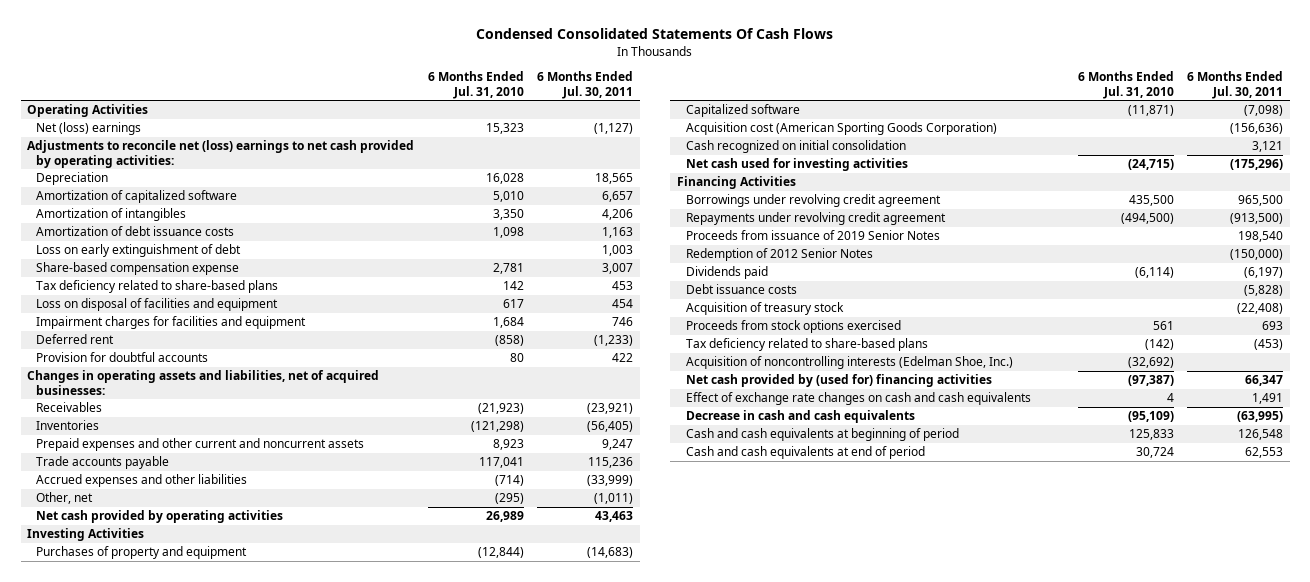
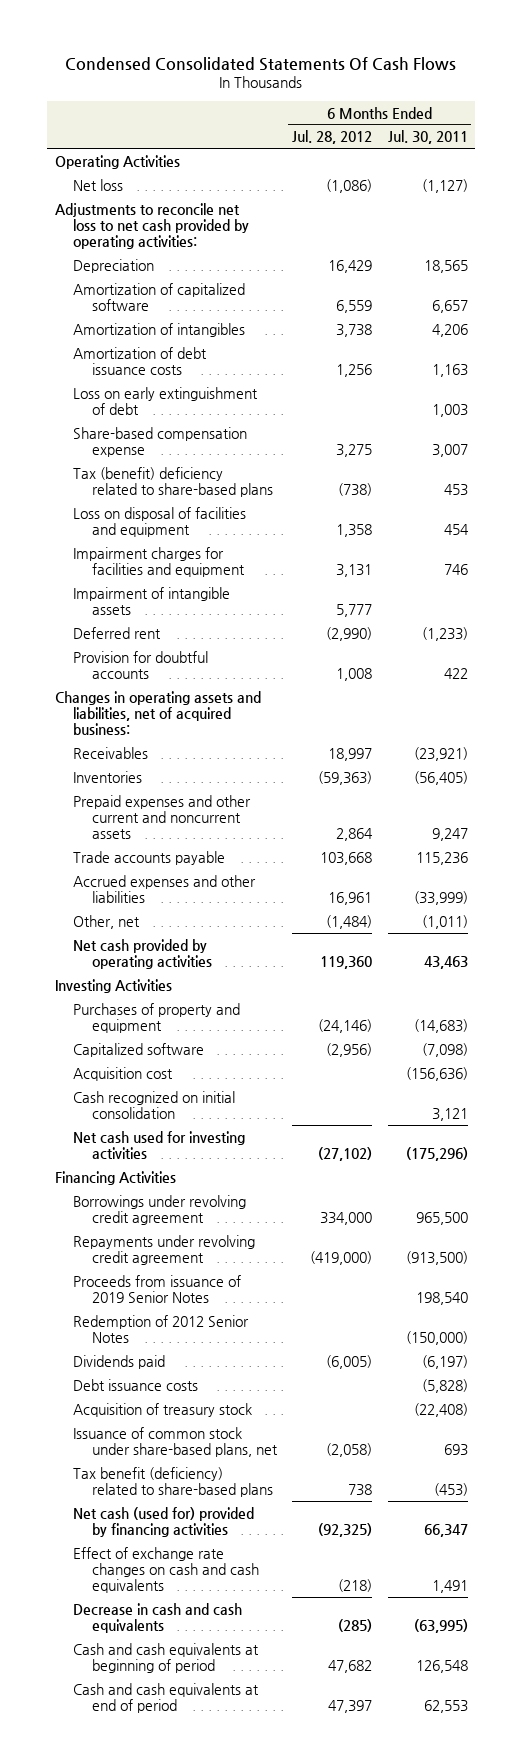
[427,71,524,99] 6 Months Ended Jul. 31, 2010 -> none
none -> [292,130,373,145] Jul. 28, 2012
[35,122,141,136] Net (loss) earnings -> [73,178,124,191] Net loss
[27,140,415,168] Adjustments to reconcile net (loss) earnings to net cash provided by operating activities: -> [54,202,250,250] Adjustments to reconcile net loss to net cash provided by operating activities:
[35,280,278,294] Tax deficiency related to share-based plans -> [73,466,273,497] Tax (benefit) deficiency related to share-based plans
none -> [73,586,231,615] Impairment of intangible assets
[27,370,380,395] Changes in operating assets and liabilities, net of acquired businesses: -> [54,690,261,736] Changes in operating assets and liabilities, net of acquired business:
[685,122,997,136] Acquisition cost (American Sporting Goods Corporation) -> [73,1066,174,1081] Acquisition cost
[685,356,1013,370] Acquisition of noncontrolling interests (Edelman Shoe, Inc.) -> none
[685,320,901,334] Proceeds from stock options exercised -> [73,1426,278,1457] Issuance of common stock under share-based plans, net
[685,338,928,352] Tax deficiency related to share-based plans -> [73,1466,273,1497] Tax benefit (deficiency) related to share-based plans
[685,374,992,388] Net cash provided by (used for) financing activities -> [73,1506,255,1537] Net cash (used for) provided by financing activities

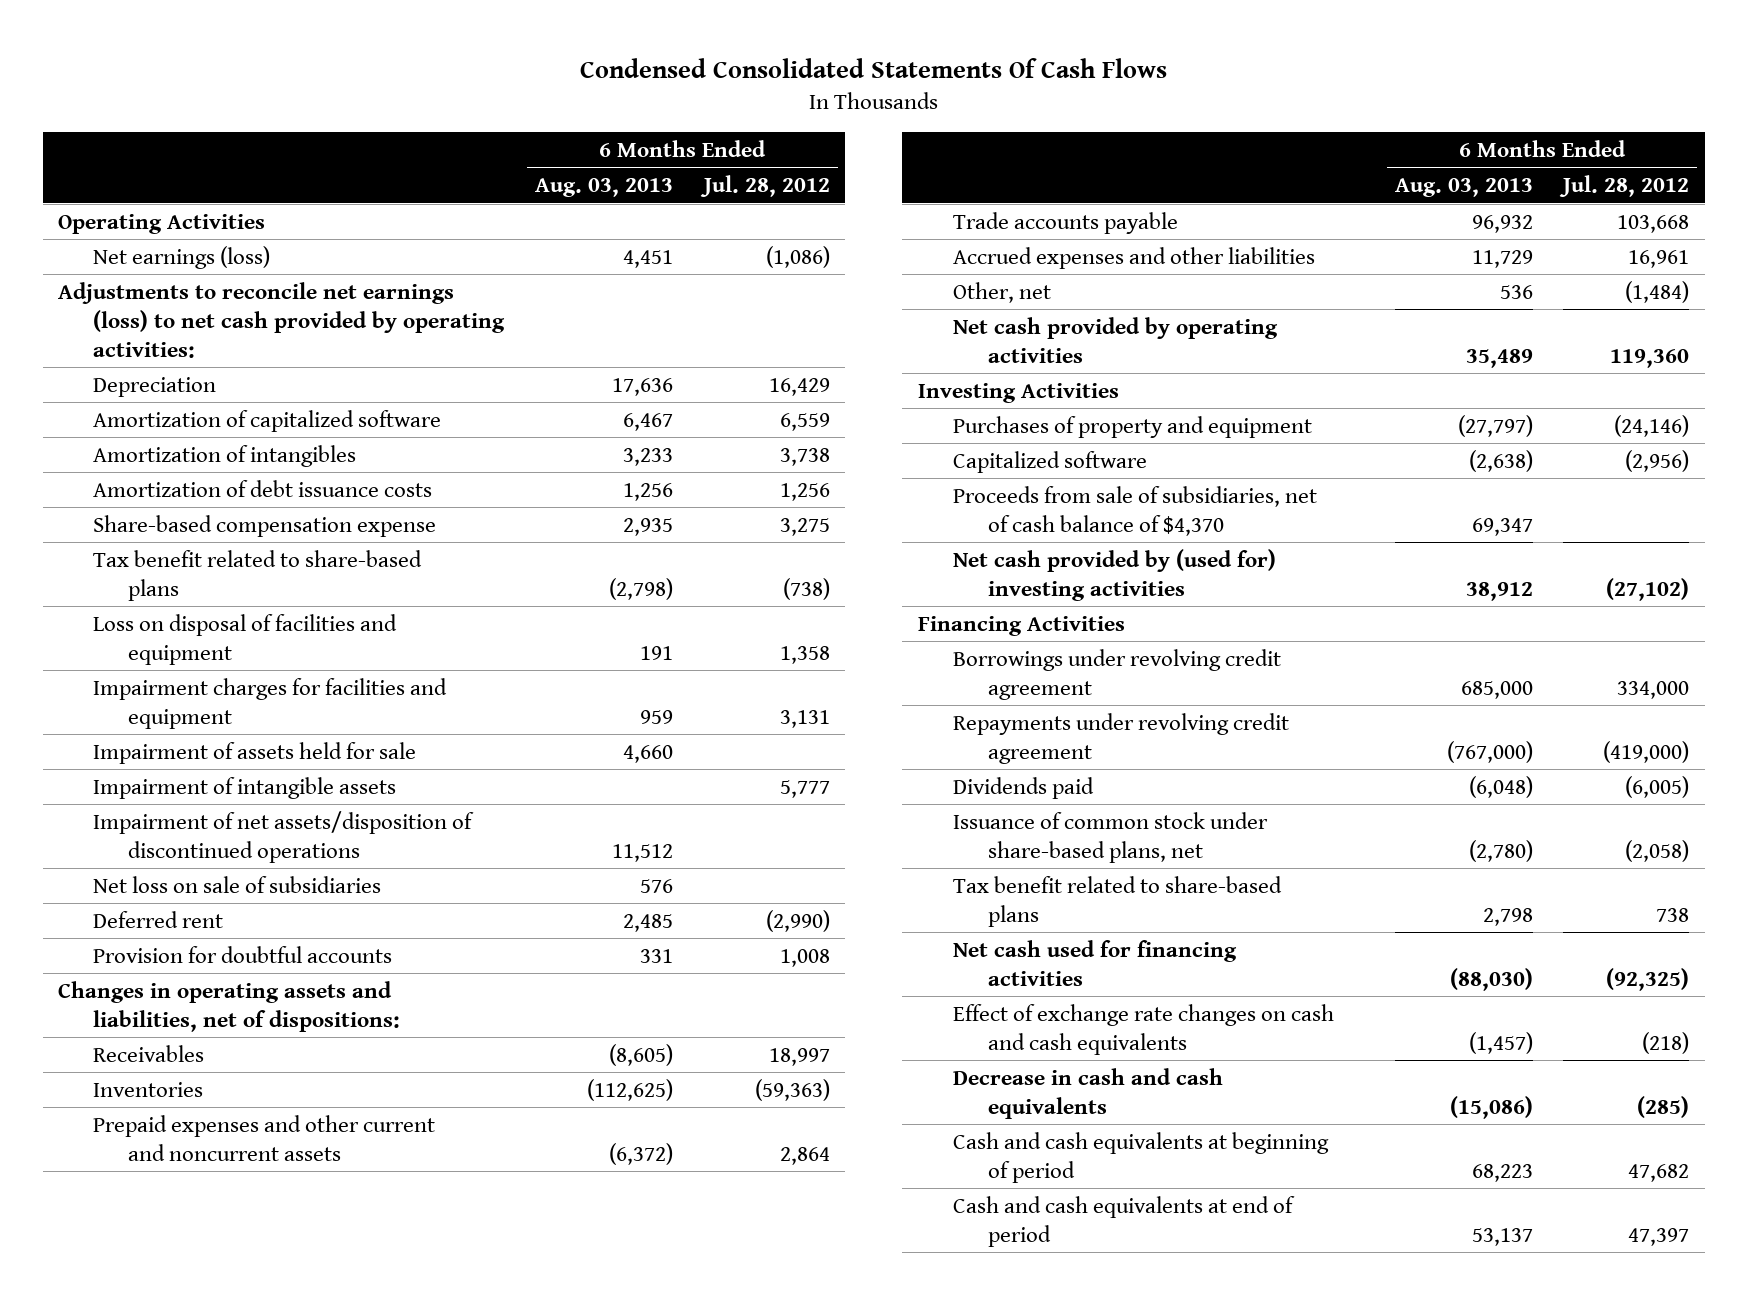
[387,130,468,145] Jul. 30, 2011 -> none
none -> [535,177,674,197] Aug. 03, 2013
[73,178,124,191] Net loss -> [93,245,271,269] Net earnings (loss)
[54,202,250,250] Adjustments to reconcile net loss to net cash provided by operating activities: -> [58,281,506,358] Adjustments to reconcile net earnings (loss) to net cash provided by operating activities:
[73,386,259,415] Loss on early extinguishment of debt -> none
[73,466,273,497] Tax (benefit) deficiency related to share-based plans -> [93,549,423,601] Tax benefit related to share-based plans
none -> [93,741,417,764] Impairment of assets held for sale
none -> [93,810,475,863] Impairment of net assets/disposition of discontinued operations
none -> [93,875,382,893] Net loss on sale of subsidiaries
[54,690,261,736] Changes in operating assets and liabilities, net of acquired business: -> [58,980,401,1032] Changes in operating assets and liabilities, net of dispositions:
[73,1066,174,1081] Acquisition cost -> none
[73,1090,236,1119] Cash recognized on initial consolidation -> none
none -> [952,485,1317,536] Proceeds from sale of subsidiaries, net of cash balance of $4,370
[73,1130,246,1159] Net cash used for investing activities -> [952,548,1276,601] Net cash provided by (used for) investing activities
[73,1274,242,1303] Proceeds from issuance of 2019 Senior Notes -> none
[73,1314,250,1343] Redemption of 2012 Senior Notes -> none
[73,1378,199,1391] Debt issuance costs -> none
[73,1402,253,1417] Acquisition of treasury stock -> none
[73,1466,273,1497] Tax benefit (deficiency) related to share-based plans -> [952,875,1282,927] Tax benefit related to share-based plans
[73,1506,255,1537] Net cash (used for) provided by financing activities -> [952,939,1237,986] Net cash used for financing activities

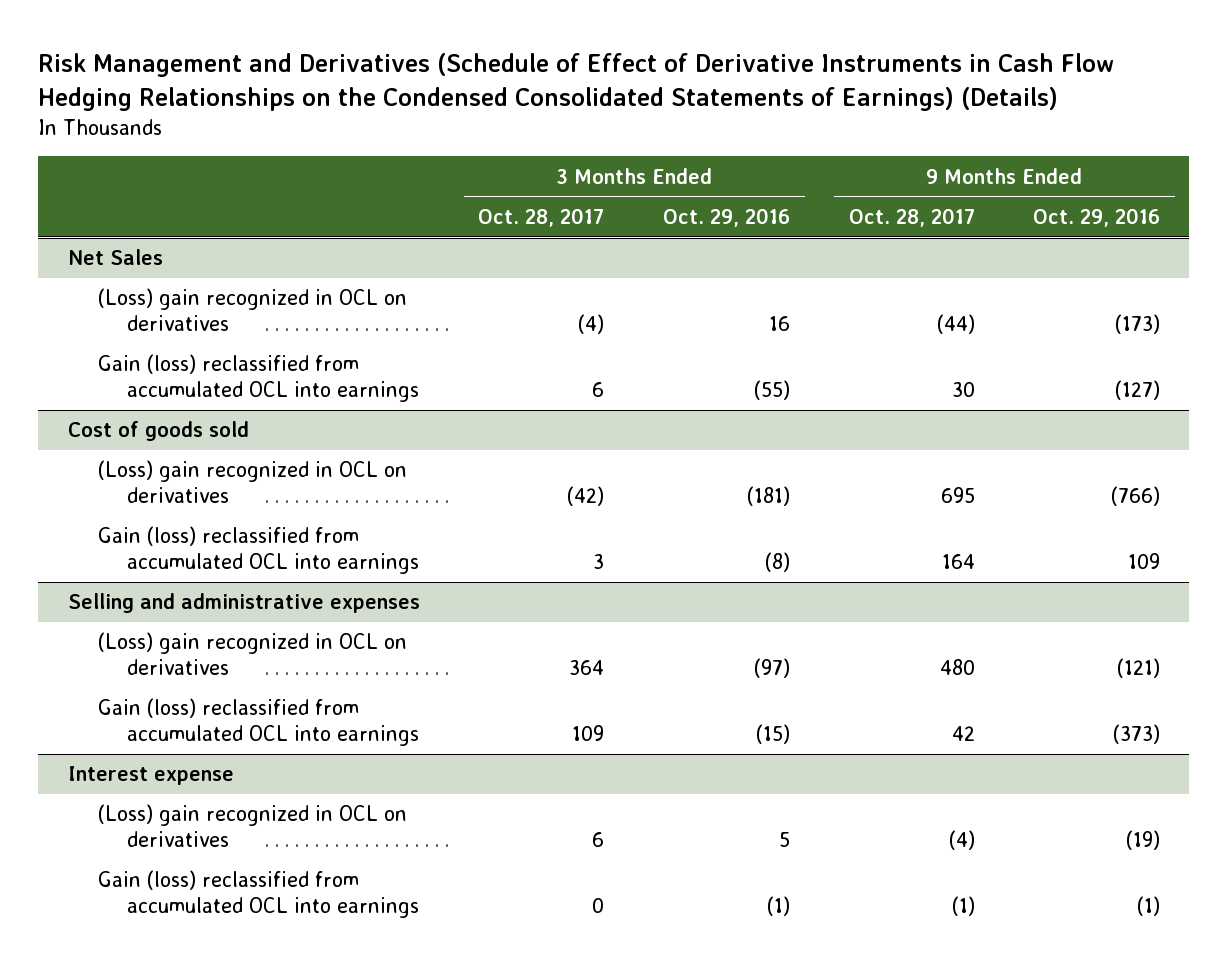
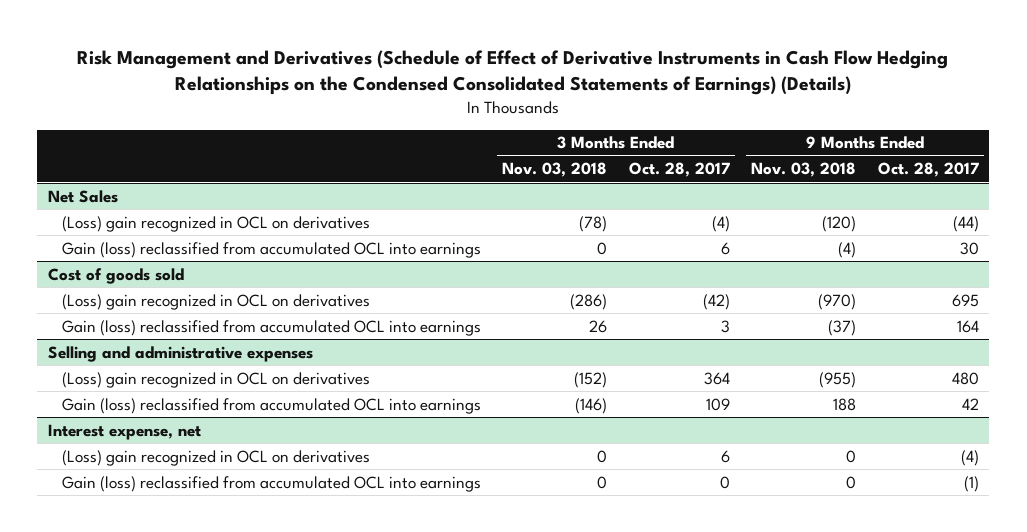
[662,208,790,228] Oct. 29, 2016 -> none
[1033,208,1161,228] Oct. 29, 2016 -> none
none -> [502,162,608,178] Nov. 03, 2018
none -> [751,162,857,178] Nov. 03, 2018
[67,766,234,786] Interest expense -> [48,423,202,440] Interest expense, net

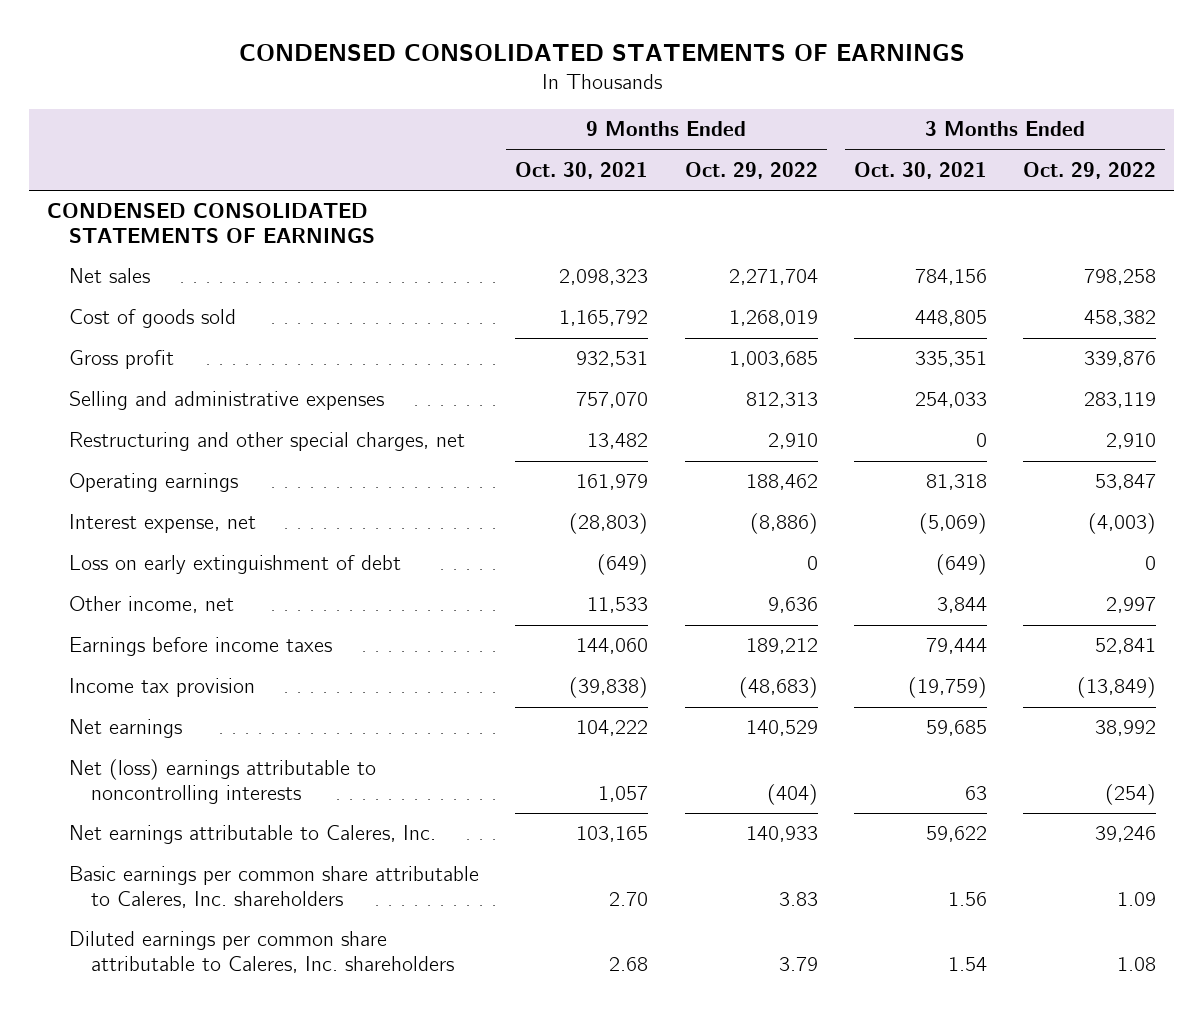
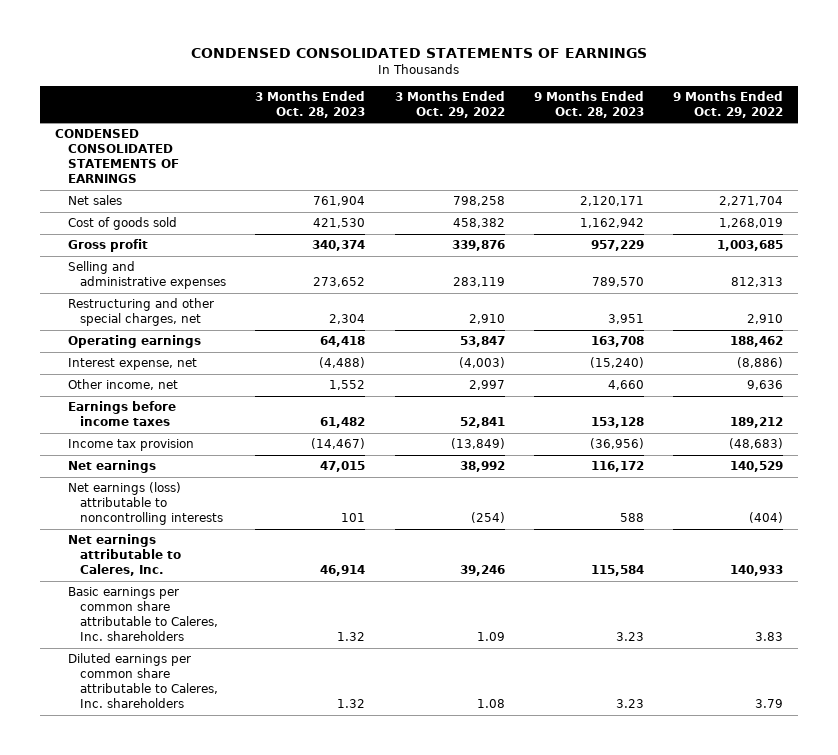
[515,161,649,179] Oct. 30, 2021 -> none
[853,161,987,179] Oct. 30, 2021 -> none
none -> [255,90,366,118] 3 Months Ended Oct. 28, 2023
none -> [533,90,644,118] 9 Months Ended Oct. 28, 2023
[69,555,402,575] Loss on early extinguishment of debt -> none
[69,759,377,805] Net (loss) earnings attributable to noncontrolling interests -> [67,482,224,526] Net earnings (loss) attributable to noncontrolling interests

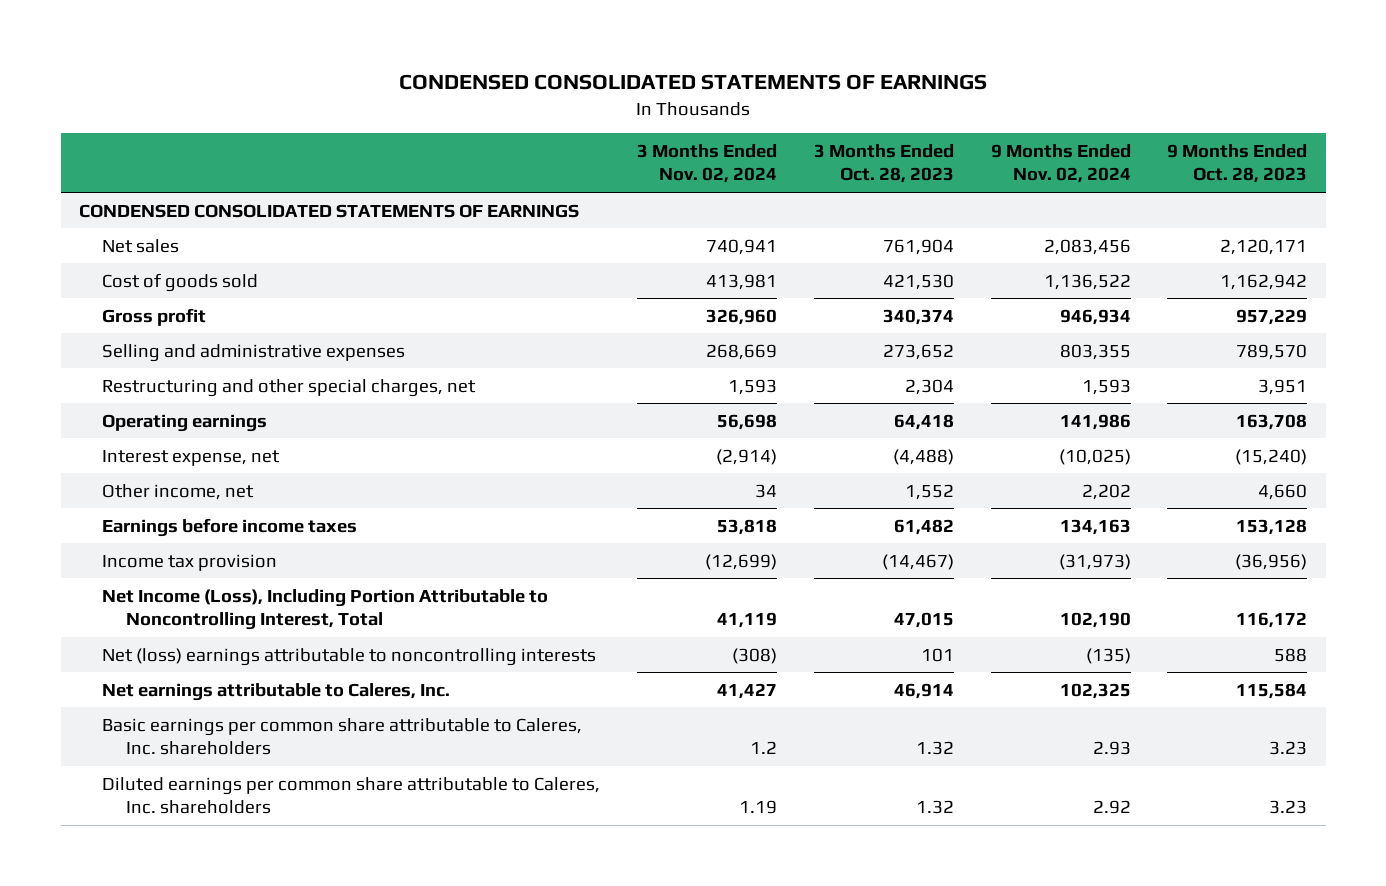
[394,90,505,118] 3 Months Ended Oct. 29, 2022 -> none
[673,90,784,118] 9 Months Ended Oct. 29, 2022 -> none
none -> [637,143,778,184] 3 Months Ended Nov. 02, 2024
none -> [990,143,1131,184] 9 Months Ended Nov. 02, 2024
[67,460,156,474] Net earnings -> [102,588,549,631] Net Income (Loss), Including Portion Attributable to Noncontrolling Interest, Total
[67,482,224,526] Net earnings (loss) attributable to noncontrolling interests -> [102,647,597,666] Net (loss) earnings attributable to noncontrolling interests

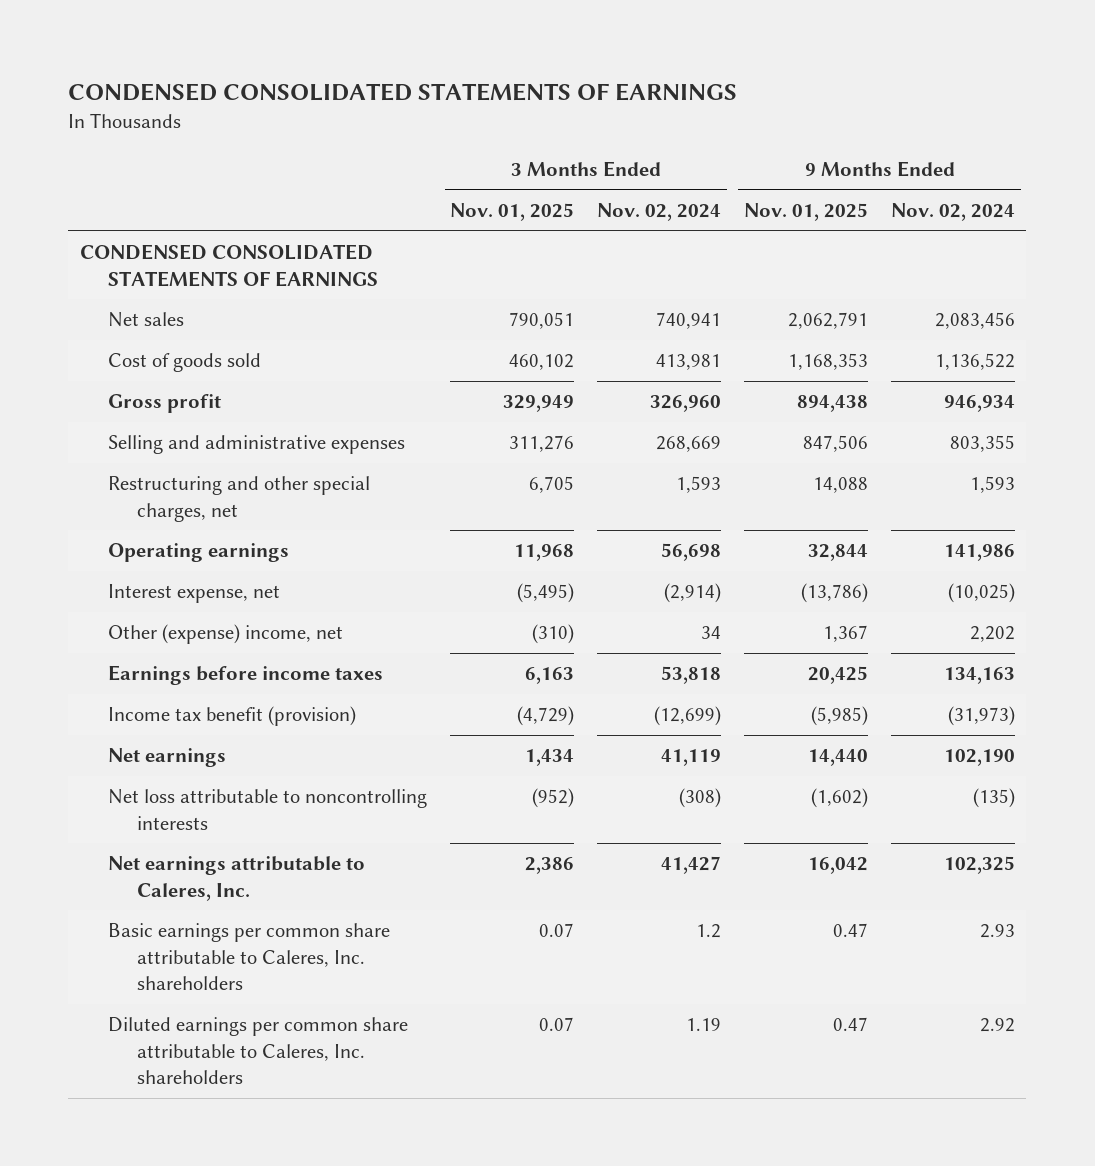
[813,143,954,184] 3 Months Ended Oct. 28, 2023 -> none
[1167,143,1308,184] 9 Months Ended Oct. 28, 2023 -> none
none -> [450,203,575,222] Nov. 01, 2025
none -> [744,203,869,222] Nov. 01, 2025
[102,483,255,500] Other income, net -> [108,624,344,645] Other (expense) income, net
[102,553,278,571] Income tax provision -> [108,706,357,727] Income tax benefit (provision)
[102,588,549,631] Net Income (Loss), Including Portion Attributable to Noncontrolling Interest, Total -> [108,748,227,768] Net earnings
[102,647,597,666] Net (loss) earnings attributable to noncontrolling interests -> [108,789,428,830] Net loss attributable to noncontrolling interests

